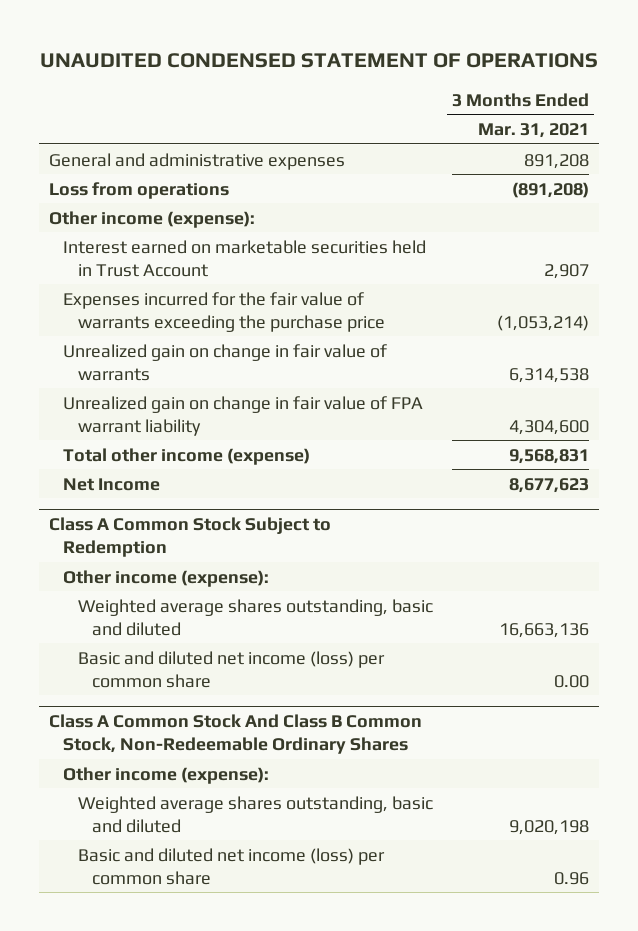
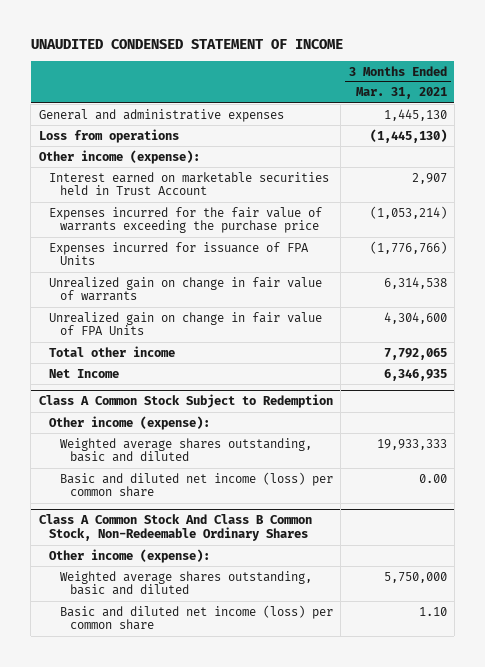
[40,53,599,69] UNAUDITED CONDENSED STATEMENT OF OPERATIONS -> [30,39,343,50] UNAUDITED CONDENSED STATEMENT OF INCOME
[524,153,590,169] 891,208 -> [383,108,447,121] 1,445,130
[512,181,590,198] (891,208) -> [369,128,447,143] (1,445,130)
none -> [49,241,310,266] Expenses incurred for issuance of FPA Units
[63,395,424,436] Unrealized gain on change in fair value of FPA warrant liability -> [49,311,323,336] Unrealized gain on change in fair value of FPA Units
[63,447,311,465] Total other income (expense) -> [49,345,176,357] Total other income
[509,448,590,464] 9,568,831 -> [383,347,447,360] 7,792,065
[509,477,590,493] 8,677,623 -> [383,368,447,381] 6,346,935
[499,622,590,638] 16,663,136 -> [376,438,447,450] 19,933,333
[509,819,590,835] 9,020,198 -> [383,571,447,583] 5,750,000
[554,871,590,885] 0.96 -> [418,606,447,616] 1.10

